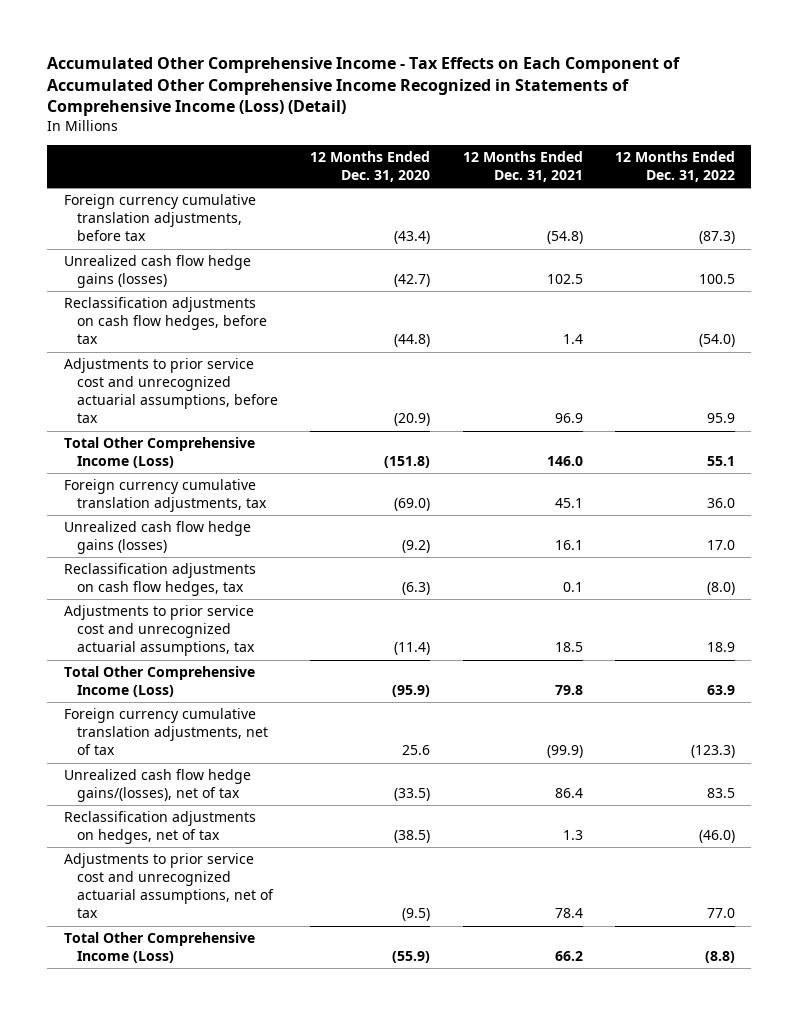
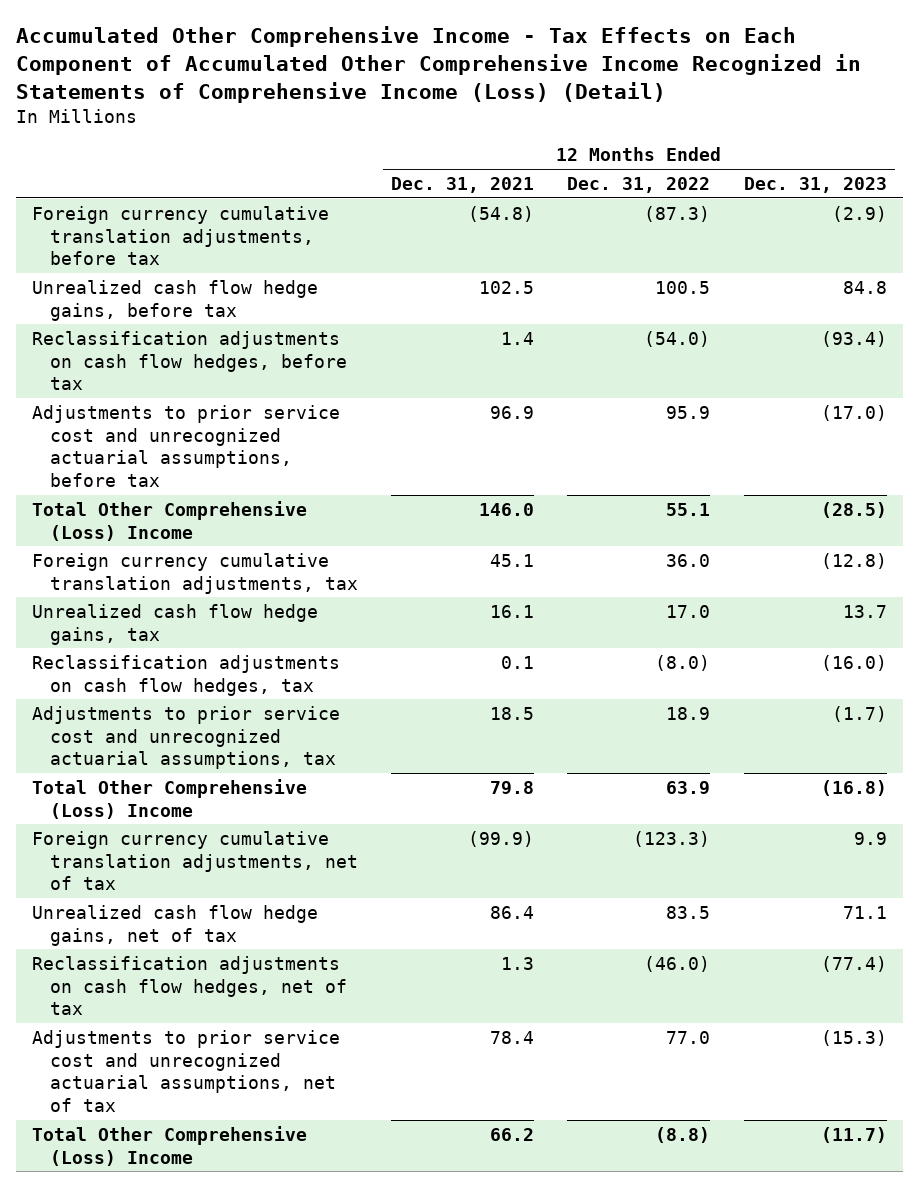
[310,151,431,183] 12 Months Ended Dec. 31, 2020 -> none
none -> [743,176,887,193] Dec. 31, 2023
[63,255,251,289] Unrealized cash flow hedge gains (losses) -> [32,279,319,321] Unrealized cash flow hedge gains, before tax
[63,437,255,469] Total Other Comprehensive Income (Loss) -> [32,500,308,541] Total Other Comprehensive (Loss) Income
[63,521,251,555] Unrealized cash flow hedge gains (losses) -> [32,603,319,645] Unrealized cash flow hedge gains, tax
[63,666,255,698] Total Other Comprehensive Income (Loss) -> [32,778,308,819] Total Other Comprehensive (Loss) Income
[63,769,251,803] Unrealized cash flow hedge gains/(losses), net of tax -> [32,904,319,946] Unrealized cash flow hedge gains, net of tax
[63,811,256,845] Reclassification adjustments on hedges, net of tax -> [32,955,347,1016] Reclassification adjustments on cash flow hedges, net of tax
[63,932,255,964] Total Other Comprehensive Income (Loss) -> [32,1125,308,1166] Total Other Comprehensive (Loss) Income

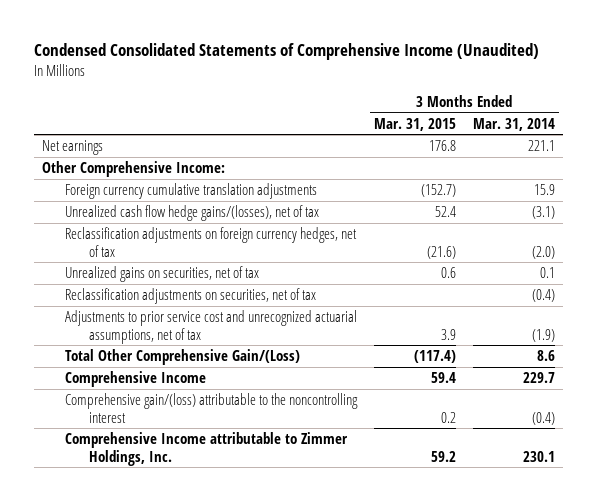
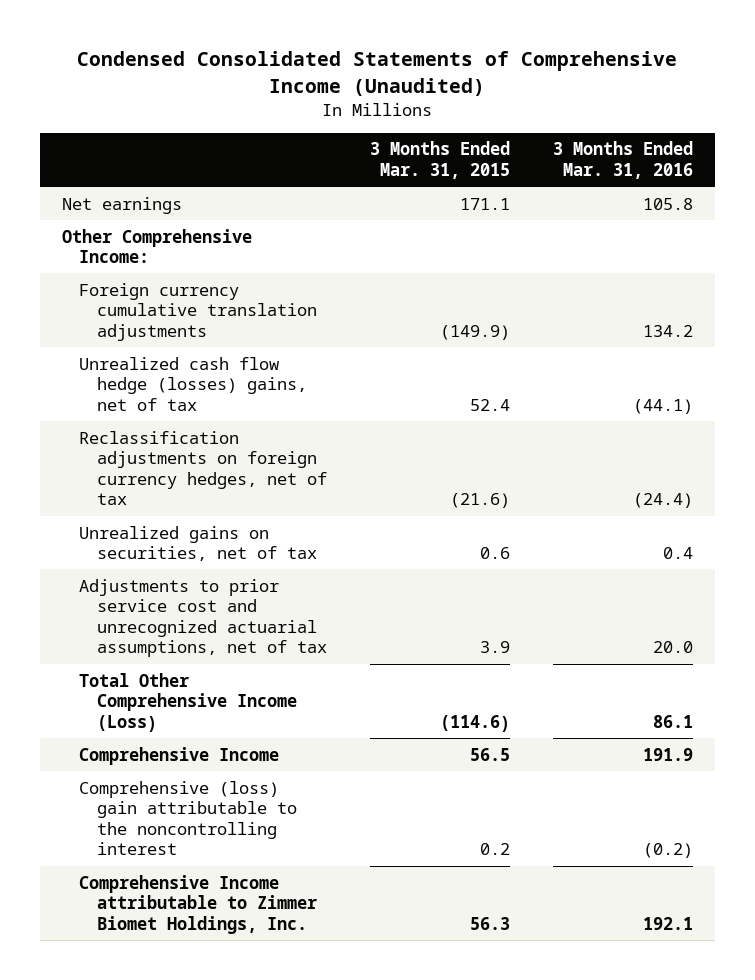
[472,117,555,131] Mar. 31, 2014 -> none
none -> [553,141,694,179] 3 Months Ended Mar. 31, 2016
[428,140,456,152] 176.8 -> [459,197,510,210] 171.1
[420,184,456,198] (152.7) -> [439,324,510,340] (149.9)
[65,205,320,222] Unrealized cash flow hedge gains/(losses), net of tax -> [79,356,307,411] Unrealized cash flow hedge (losses) gains, net of tax
[65,288,317,305] Reclassification adjustments on securities, net of tax -> none
[65,349,301,366] Total Other Comprehensive Gain/(Loss) -> [79,672,297,732] Total Other Comprehensive Income (Loss)
[413,350,456,364] (117.4) -> [439,714,510,732] (114.6)
[430,372,456,384] 59.4 -> [469,747,510,761] 56.5
[65,393,359,423] Comprehensive gain/(loss) attributable to the noncontrolling interest -> [79,780,297,856] Comprehensive (loss) gain attributable to the noncontrolling interest
[65,432,349,466] Comprehensive Income attributable to Zimmer Holdings, Inc. -> [79,874,317,934] Comprehensive Income attributable to Zimmer Biomet Holdings, Inc.
[430,450,456,462] 59.2 -> [469,916,510,930] 56.3

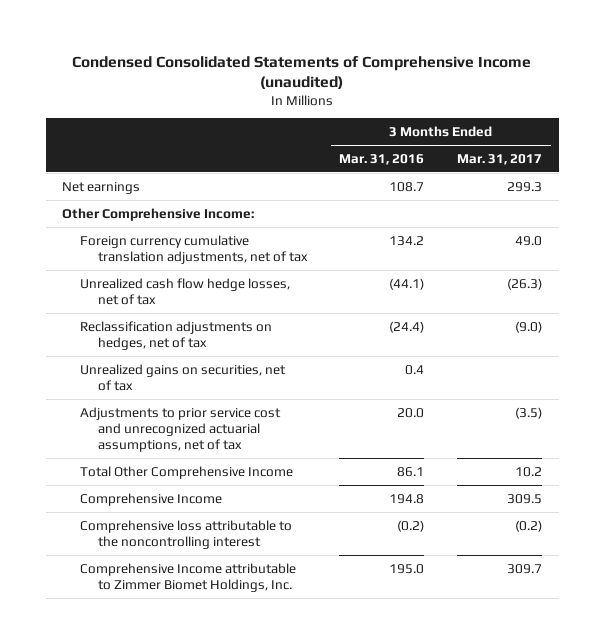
[77,51,678,96] Condensed Consolidated Statements of Comprehensive Income (Unaudited) -> [72,55,532,90] Condensed Consolidated Statements of Comprehensive Income (unaudited)
[369,141,510,179] 3 Months Ended Mar. 31, 2015 -> none
none -> [457,153,543,165] Mar. 31, 2017
[643,197,694,210] 105.8 -> [389,181,425,192] 108.7
[79,282,317,341] Foreign currency cumulative translation adjustments -> [79,234,308,264] Foreign currency cumulative translation adjustments, net of tax
[79,356,307,411] Unrealized cash flow hedge (losses) gains, net of tax -> [79,277,290,305] Unrealized cash flow hedge losses, net of tax
[79,430,327,506] Reclassification adjustments on foreign currency hedges, net of tax -> [79,320,272,350] Reclassification adjustments on hedges, net of tax
[79,672,297,732] Total Other Comprehensive Income (Loss) -> [79,465,293,479] Total Other Comprehensive Income
[643,747,694,761] 191.9 -> [389,493,425,504] 194.8
[79,780,297,856] Comprehensive (loss) gain attributable to the noncontrolling interest -> [79,519,292,549] Comprehensive loss attributable to the noncontrolling interest
[643,916,694,930] 192.1 -> [389,563,425,574] 195.0

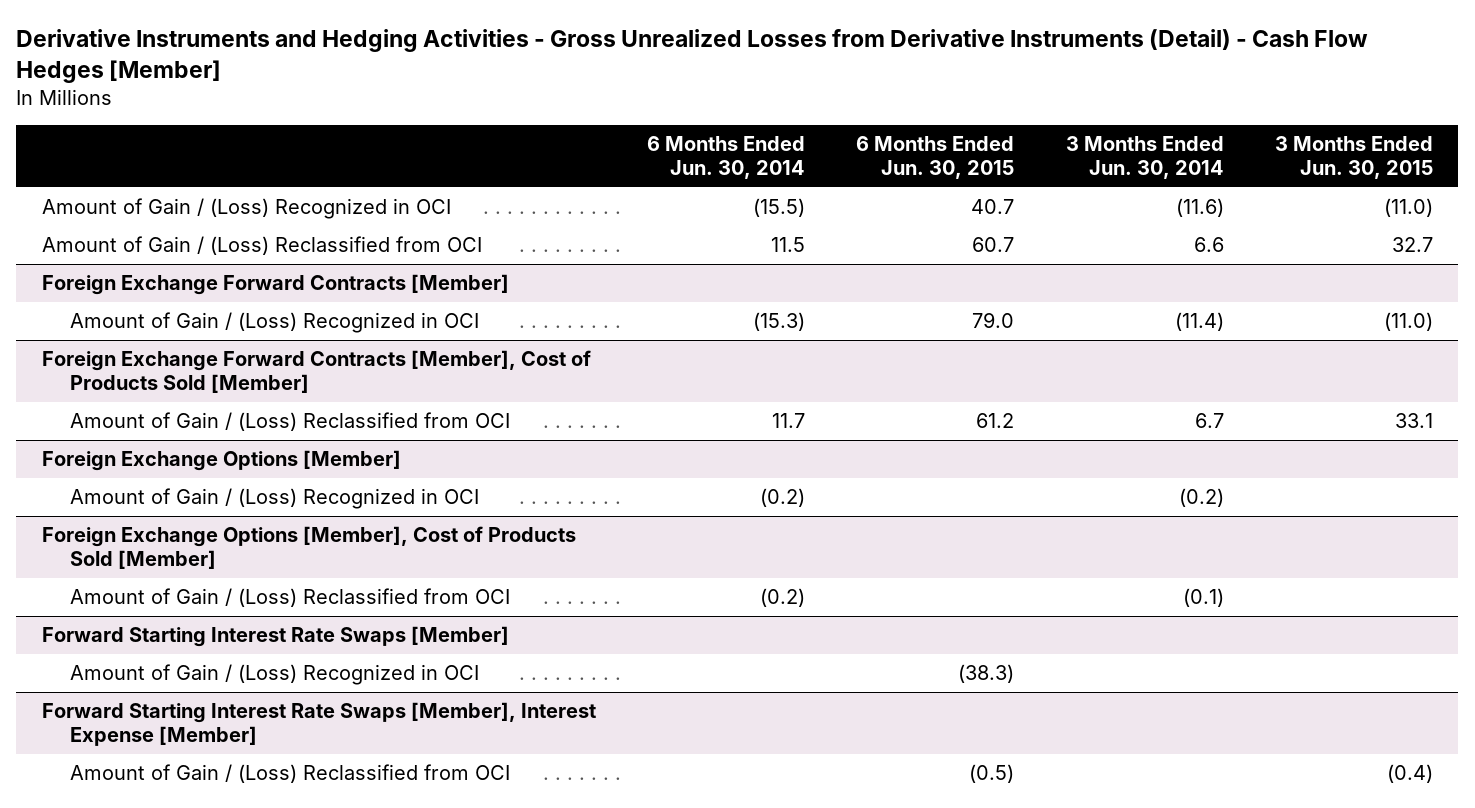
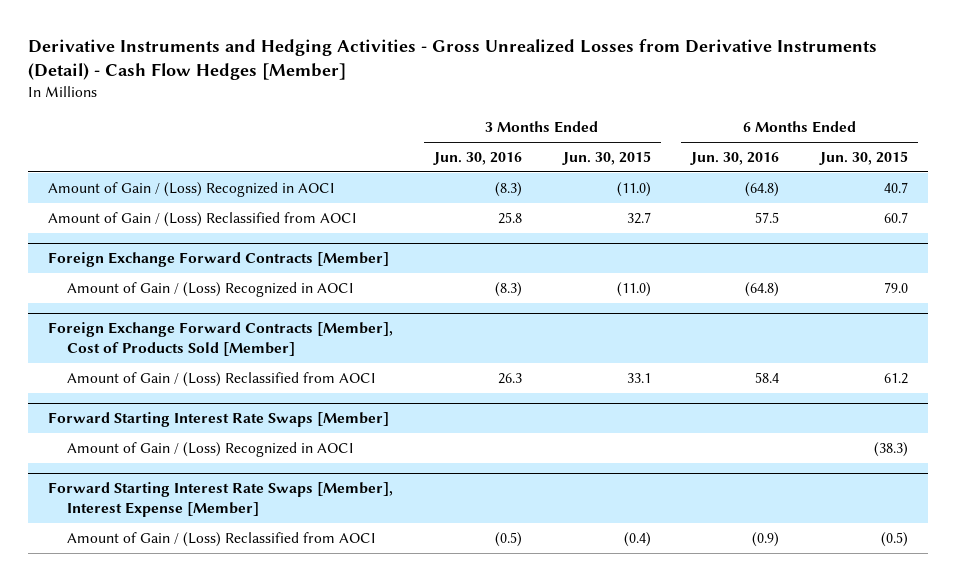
[647,136,806,180] 6 Months Ended Jun. 30, 2014 -> none
[1065,136,1224,180] 3 Months Ended Jun. 30, 2014 -> none
none -> [432,151,522,165] Jun. 30, 2016
none -> [690,151,780,165] Jun. 30, 2016
[41,198,451,220] Amount of Gain / (Loss) Recognized in OCI -> [48,181,336,197] Amount of Gain / (Loss) Recognized in AOCI
[41,236,482,256] Amount of Gain / (Loss) Reclassified from OCI -> [48,211,358,227] Amount of Gain / (Loss) Reclassified from AOCI
[69,312,479,334] Amount of Gain / (Loss) Recognized in OCI -> [66,281,354,297] Amount of Gain / (Loss) Recognized in AOCI
[41,450,401,472] Foreign Exchange Options [Member] -> none
[69,488,479,510] Amount of Gain / (Loss) Recognized in OCI -> none
[41,526,576,570] Foreign Exchange Options [Member], Cost of Products Sold [Member] -> none
[69,588,510,608] Amount of Gain / (Loss) Reclassified from OCI -> none
[69,412,510,432] Amount of Gain / (Loss) Reclassified from OCI -> [66,371,376,387] Amount of Gain / (Loss) Reclassified from AOCI
[69,664,479,686] Amount of Gain / (Loss) Recognized in OCI -> [66,441,354,457] Amount of Gain / (Loss) Recognized in AOCI
[69,764,510,784] Amount of Gain / (Loss) Reclassified from OCI -> [66,531,376,547] Amount of Gain / (Loss) Reclassified from AOCI

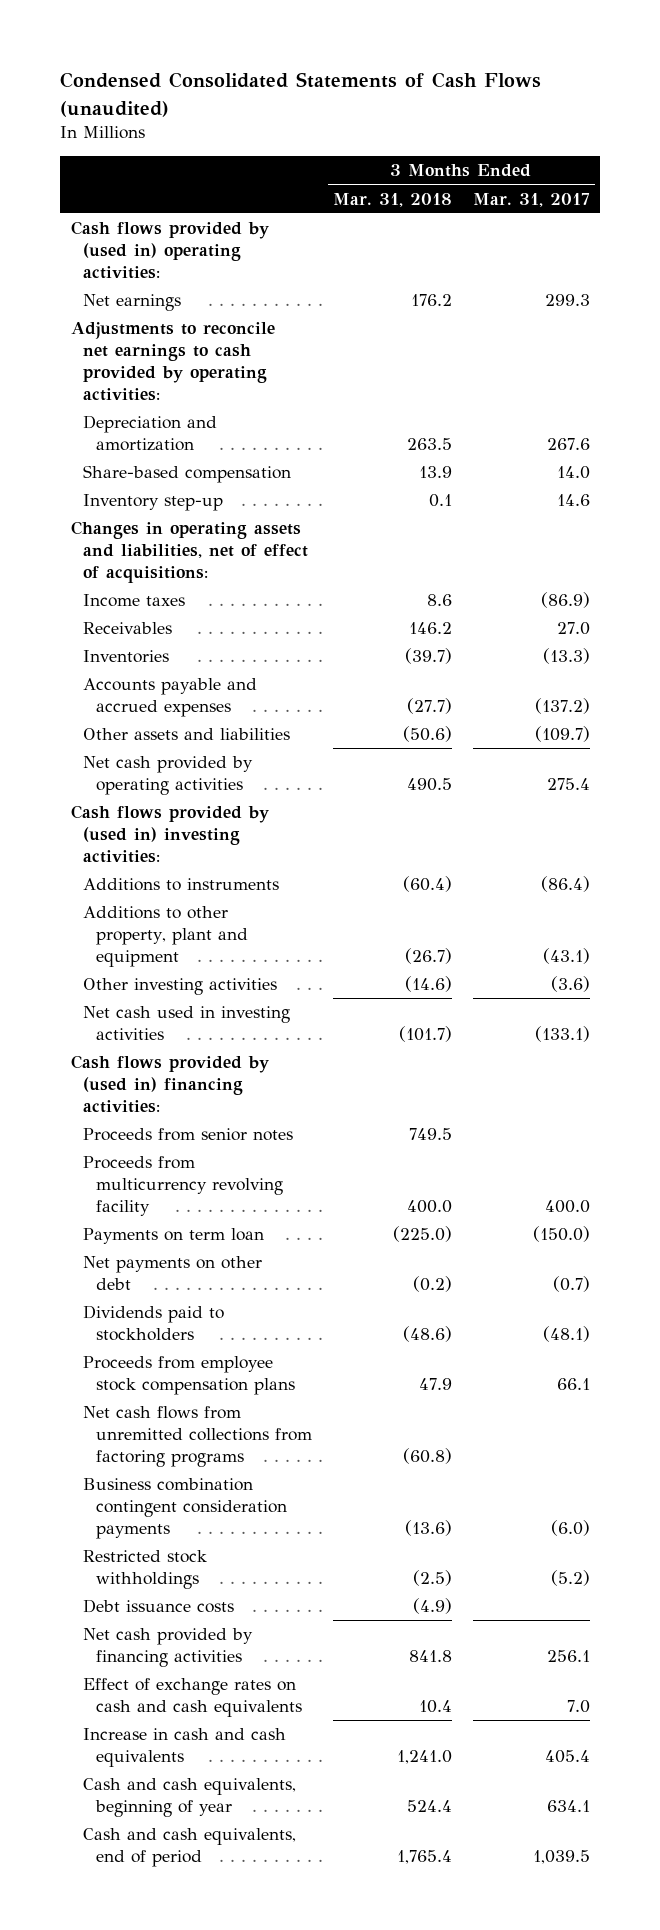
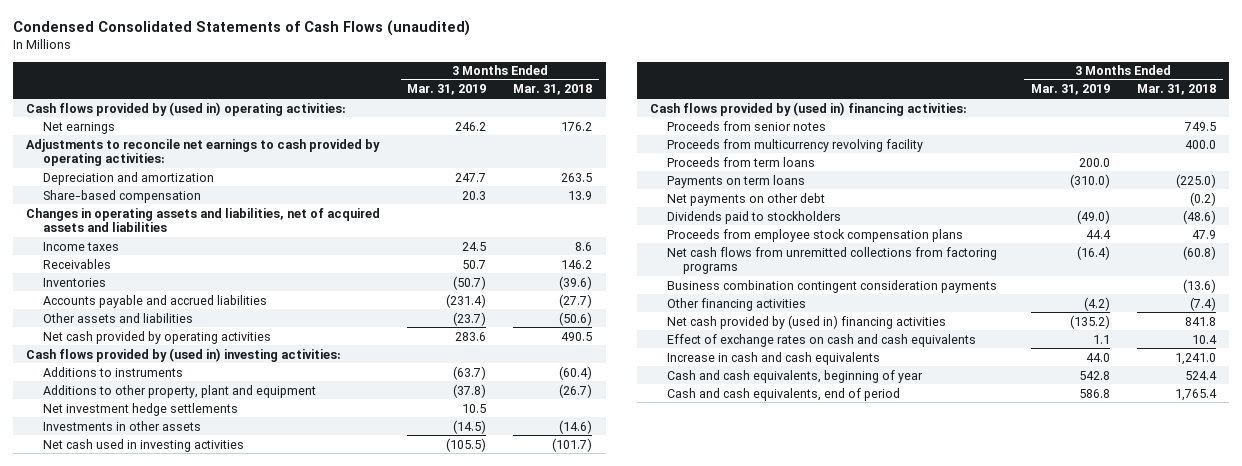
[472,192,590,207] Mar. 31, 2017 -> none
none -> [407,84,487,96] Mar. 31, 2019
[83,494,224,512] Inventory step-up -> none
[70,521,309,583] Changes in operating assets and liabilities, net of effect of acquisitions: -> [26,207,381,232] Changes in operating assets and liabilities, net of acquired assets and liabilities
[404,648,452,665] (39.7) -> [559,275,593,290] (39.6)
[83,678,258,718] Accounts payable and accrued expenses -> [42,294,267,308] Accounts payable and accrued liabilities
none -> [42,402,238,416] Net investment hedge settlements
[83,978,278,996] Other investing activities -> [42,420,201,431] Investments in other assets
none -> [666,156,815,167] Proceeds from term loans
[83,1228,265,1245] Payments on term loan -> [666,174,805,188] Payments on term loans
[83,1550,208,1590] Restricted stock withholdings -> none
[83,1599,235,1614] Debt issuance costs -> none
none -> [666,297,806,311] Other financing activities
[83,1628,254,1668] Net cash provided by financing activities -> [666,314,946,329] Net cash provided by (used in) financing activities

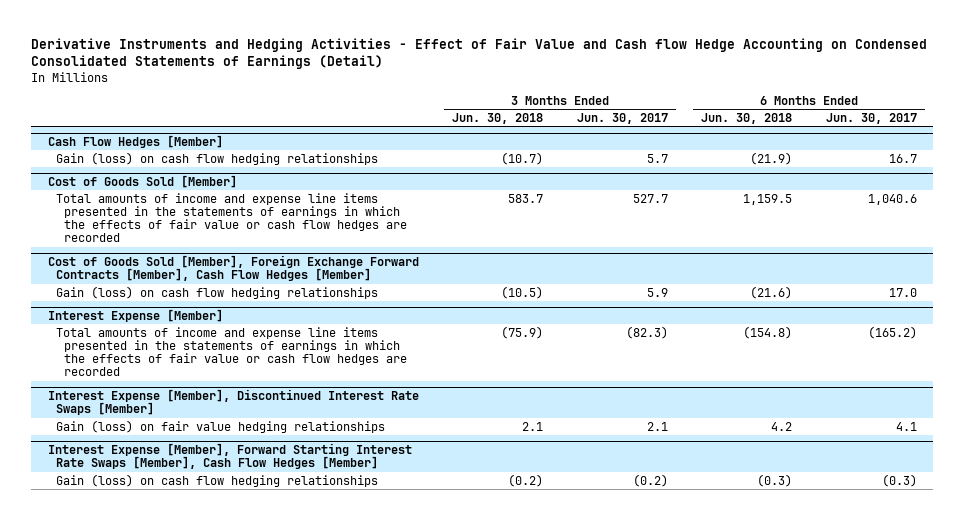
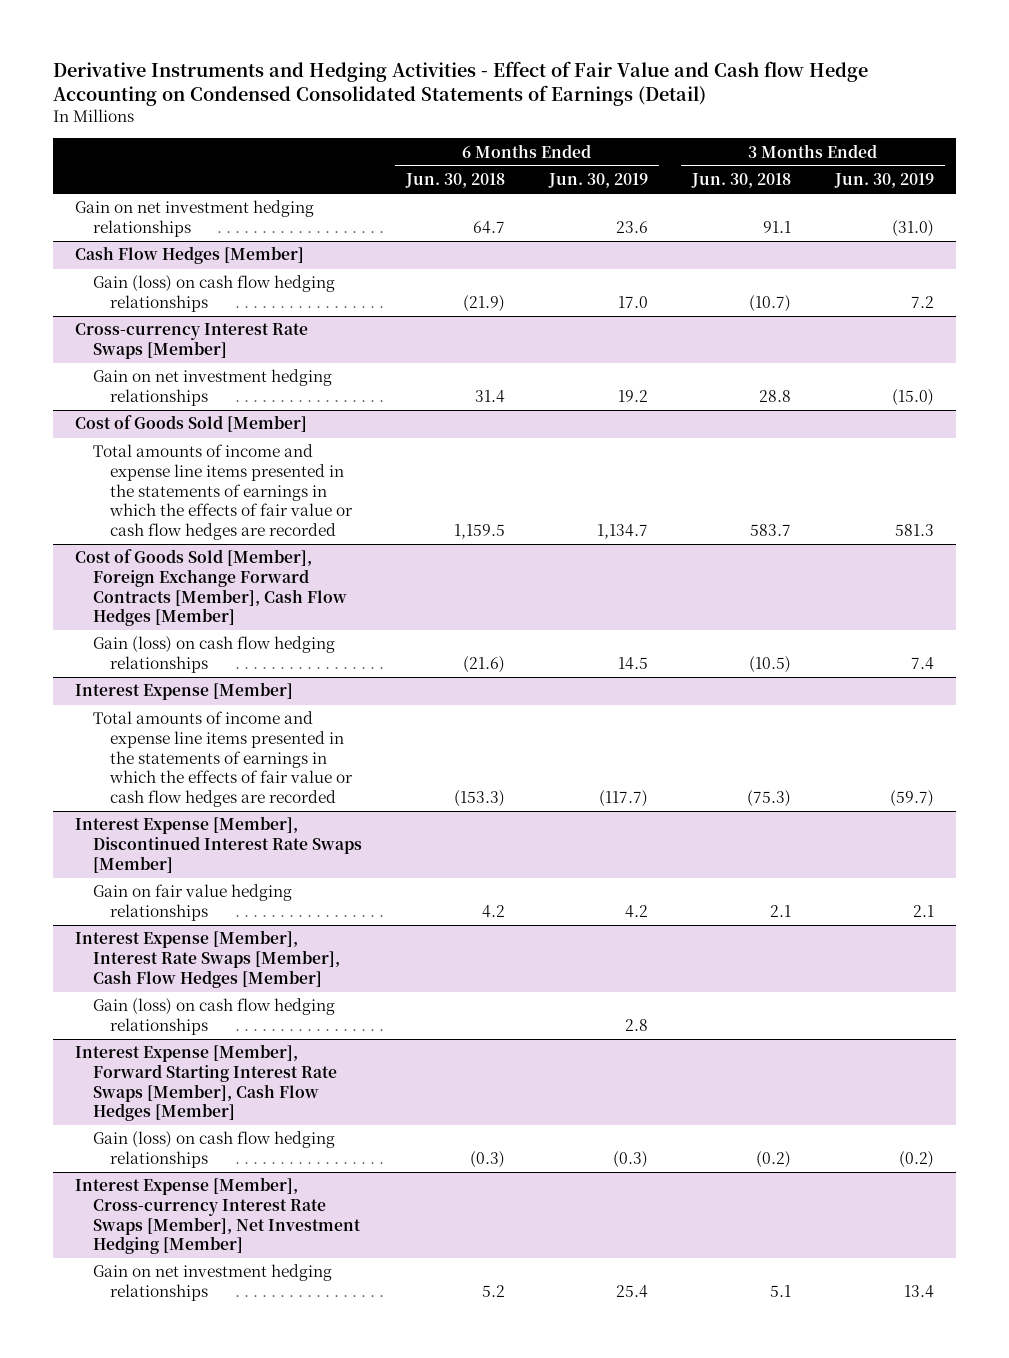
[576,113,668,125] Jun. 30, 2017 -> none
[825,113,917,125] Jun. 30, 2017 -> none
none -> [547,173,648,189] Jun. 30, 2019
none -> [834,173,935,189] Jun. 30, 2019
none -> [74,200,314,238] Gain on net investment hedging relationships
none -> [74,323,308,360] Cross-currency Interest Rate Swaps [Member]
none -> [92,369,332,407] Gain on net investment hedging relationships
[501,325,544,339] (75.9) -> [747,789,792,807] (75.3)
[743,325,793,339] (154.8) -> [453,789,505,807] (153.3)
[56,419,386,433] Gain (loss) on fair value hedging relationships -> [92,884,292,922] Gain on fair value hedging relationships
none -> [74,930,340,988] Interest Expense [Member], Interest Rate Swaps [Member], Cash Flow Hedges [Member]
none -> [92,998,335,1036] Gain (loss) on cash flow hedging relationships
none -> [74,1177,361,1255] Interest Expense [Member], Cross-currency Interest Rate Swaps [Member], Net Investment Hedging [Member]
none -> [92,1264,332,1302] Gain on net investment hedging relationships

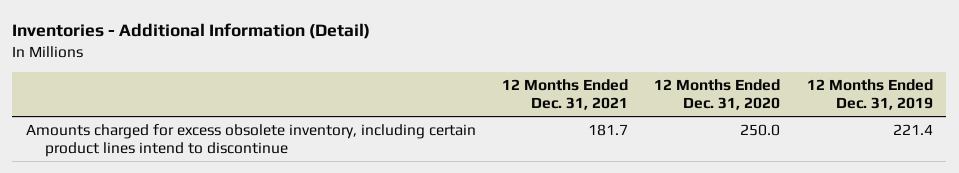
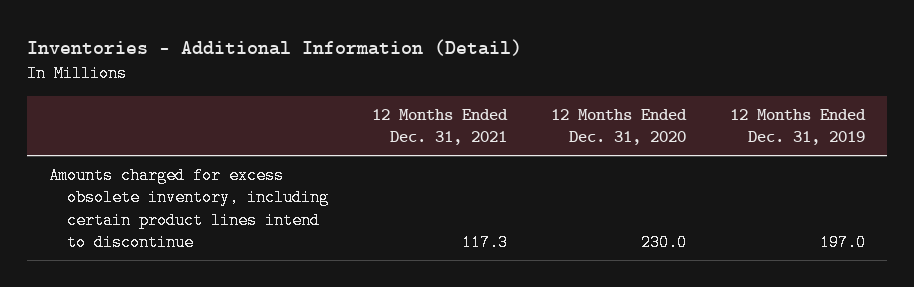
[588,123,629,136] 181.7 -> [462,234,509,252] 117.3
[740,123,781,136] 250.0 -> [641,234,688,252] 230.0
[892,123,933,135] 221.4 -> [820,234,867,252] 197.0

